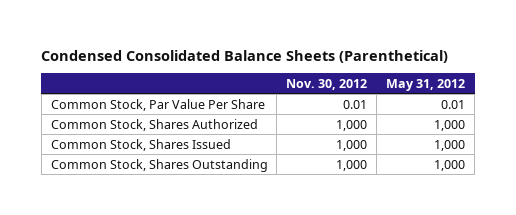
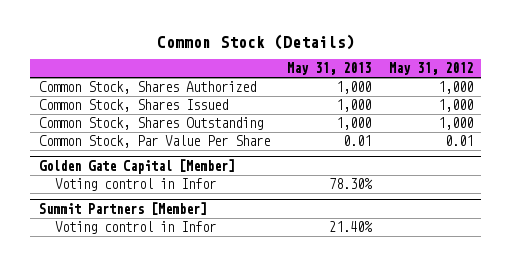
[41,49,449,63] Condensed Consolidated Balance Sheets (Parenthetical) -> [156,33,355,50] Common Stock (Details)
[286,78,368,90] Nov. 30, 2012 -> none
none -> [287,62,372,76] May 31, 2013
[50,98,265,111] Common Stock, Par Value Per Share -> [38,135,270,149] Common Stock, Par Value Per Share
none -> [38,159,235,175] Golden Gate Capital [Member]
none -> [54,178,216,192] Voting control in Infor
none -> [38,202,207,216] Summit Partners [Member]
none -> [54,221,216,235] Voting control in Infor

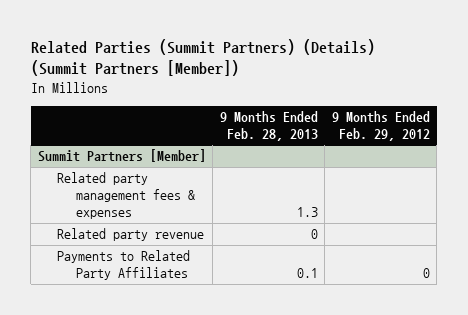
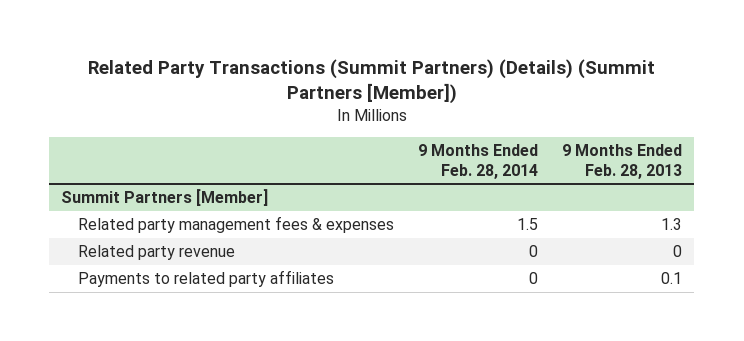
[30,39,375,77] Related Parties (Summit Partners) (Details) (Summit Partners [Member]) -> [87,59,655,105] Related Party Transactions (Summit Partners) (Details) (Summit Partners [Member])
[331,110,430,141] 9 Months Ended Feb. 29, 2012 -> none
none -> [418,144,539,179] 9 Months Ended Feb. 28, 2014
[56,250,190,281] Payments to Related Party Affiliates -> [78,270,335,288] Payments to related party affiliates

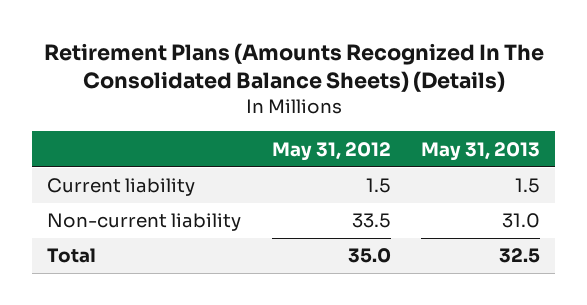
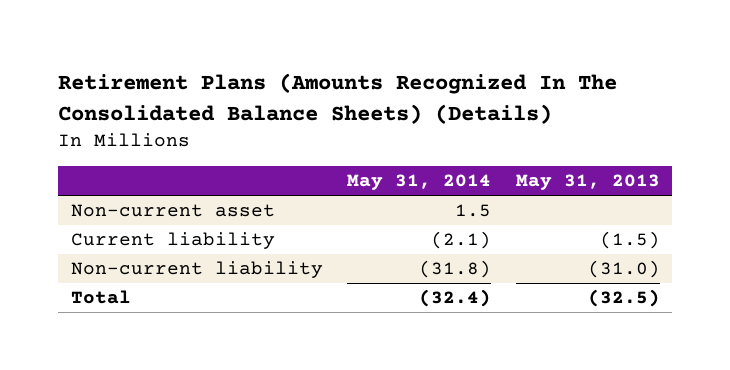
[271,141,391,161] May 31, 2012 -> none
none -> [347,174,492,191] May 31, 2014
none -> [70,204,275,218] Non-current asset
[515,178,541,194] 1.5 -> [599,231,660,250] (1.5)
[502,213,541,229] 31.0 -> [587,260,660,279] (31.0)
[499,248,541,264] 32.5 -> [587,289,660,308] (32.5)

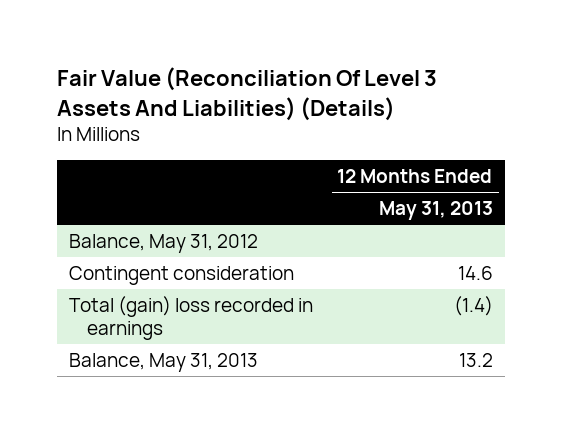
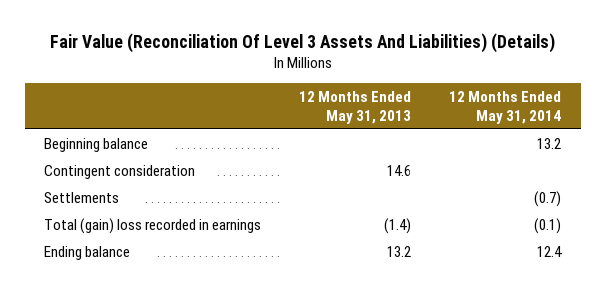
none -> [449,91,562,124] 12 Months Ended May 31, 2014
[69,233,259,253] Balance, May 31, 2012 -> [43,137,148,152] Beginning balance
none -> [43,191,119,203] Settlements
[69,352,259,372] Balance, May 31, 2013 -> [43,245,130,260] Ending balance

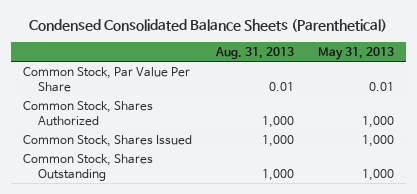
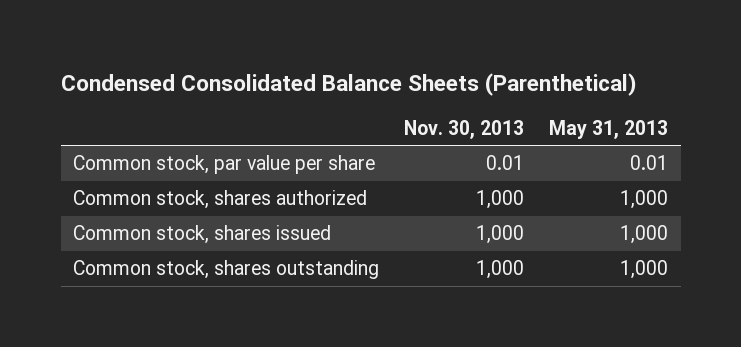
[214,47,294,60] Aug. 31, 2013 -> none
none -> [404,119,525,139] Nov. 30, 2013
[23,66,191,92] Common Stock, Par Value Per Share -> [73,155,376,175] Common stock, par value per share
[23,100,154,126] Common Stock, Shares Authorized -> [73,190,368,210] Common stock, shares authorized
[23,134,193,147] Common Stock, Shares Issued -> [73,225,332,245] Common stock, shares issued
[23,153,154,181] Common Stock, Shares Outstanding -> [73,260,380,280] Common stock, shares outstanding

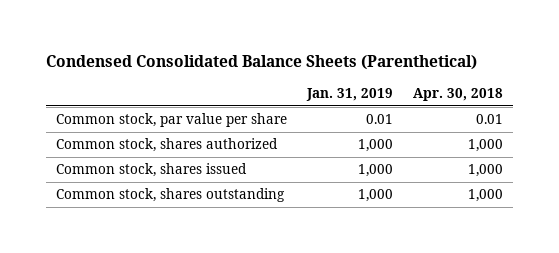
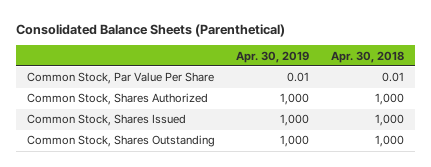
[46,54,478,70] Condensed Consolidated Balance Sheets (Parenthetical) -> [16,23,286,37] Consolidated Balance Sheets (Parenthetical)
[305,87,393,101] Jan. 31, 2019 -> none
none -> [236,50,310,63] Apr. 30, 2019
[56,113,288,128] Common stock, par value per share -> [27,72,215,85] Common Stock, Par Value Per Share
[56,138,279,153] Common stock, shares authorized -> [27,93,209,106] Common Stock, Shares Authorized
[56,163,248,178] Common stock, shares issued -> [27,114,187,127] Common Stock, Shares Issued
[56,188,286,203] Common stock, shares outstanding -> [27,135,216,148] Common Stock, Shares Outstanding

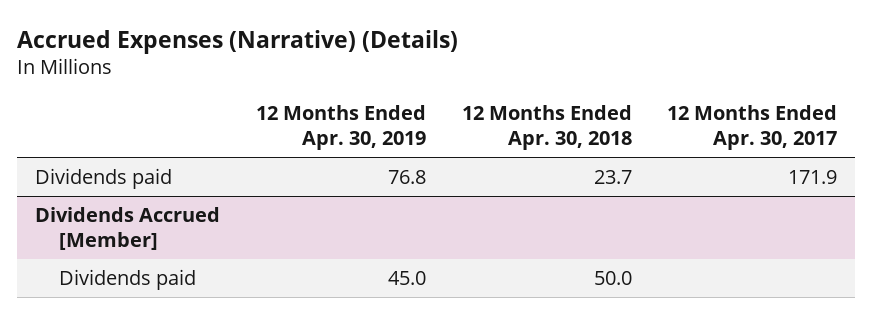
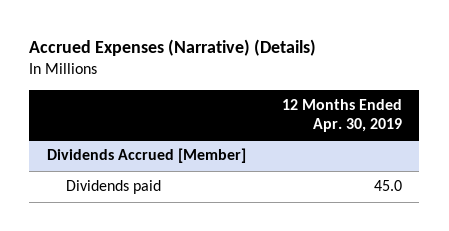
[461,105,632,151] 12 Months Ended Apr. 30, 2018 -> none
[667,105,838,151] 12 Months Ended Apr. 30, 2017 -> none
[35,167,173,189] Dividends paid -> none

